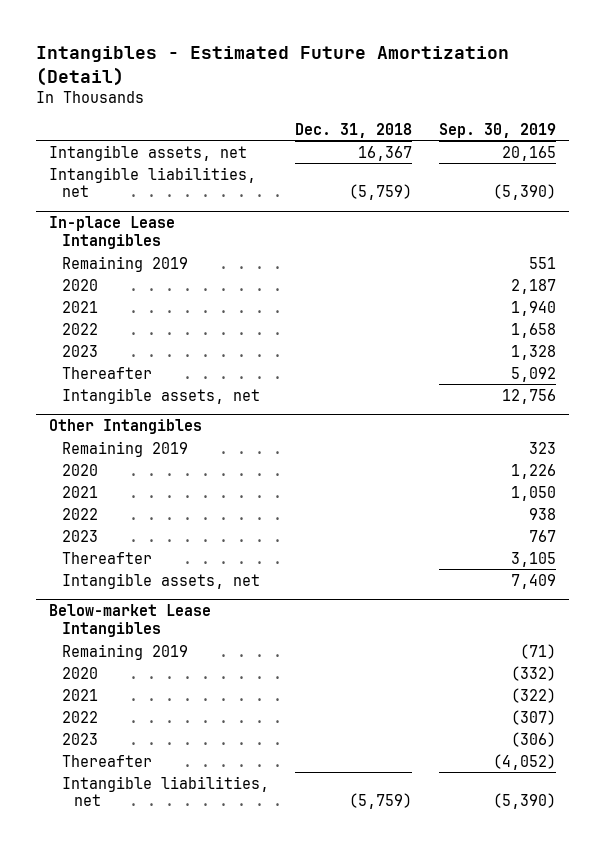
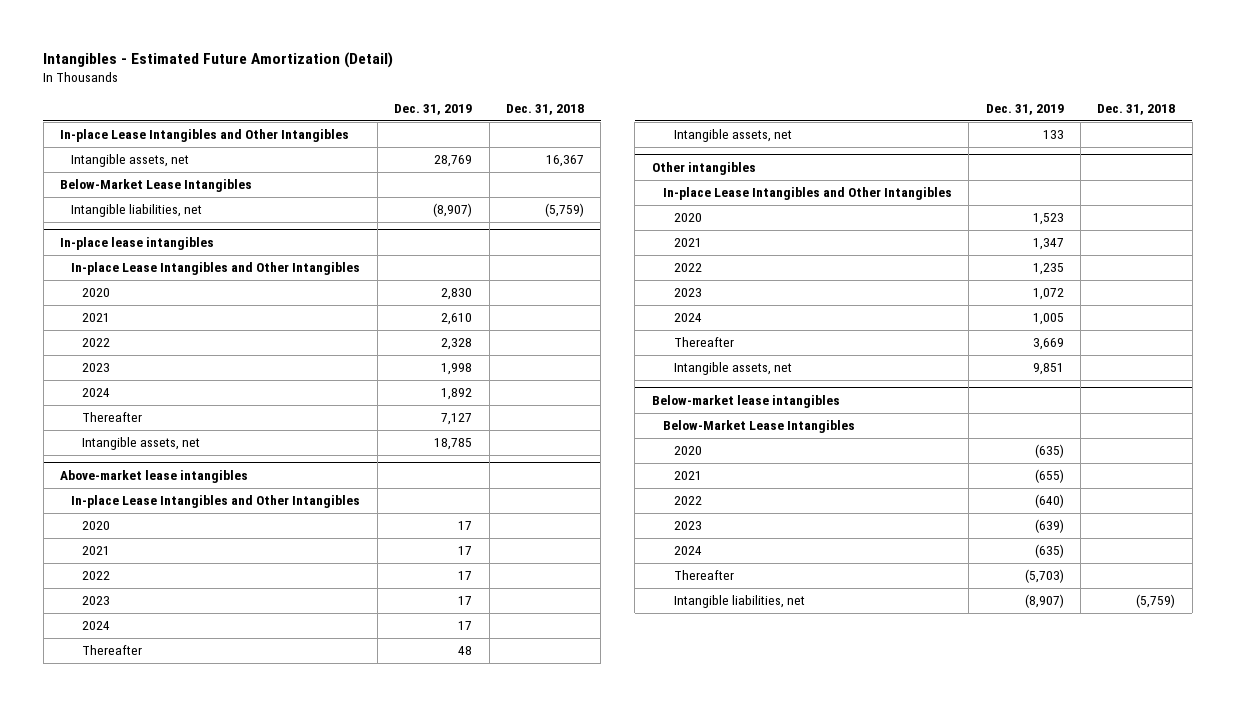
[438,122,556,138] Sep. 30, 2019 -> none
none -> [394,104,473,116] Dec. 31, 2019
none -> [59,129,349,143] In-place Lease Intangibles and Other Intangibles
none -> [59,179,252,193] Below-Market Lease Intangibles
[61,255,188,272] Remaining 2019 -> none
[49,216,176,250] In-place Lease Intangibles -> [59,237,214,251] In-place lease intangibles
none -> [71,262,361,276] In-place Lease Intangibles and Other Intangibles
none -> [82,388,111,398] 2024
[61,440,188,457] Remaining 2019 -> none
none -> [59,470,248,484] Above-market lease intangibles
none -> [71,495,361,509] In-place Lease Intangibles and Other Intangibles
none -> [82,521,111,531] 2020
none -> [82,546,111,556] 2021
none -> [82,571,111,581] 2022
none -> [82,596,111,606] 2023
none -> [82,621,111,631] 2024
none -> [82,645,143,656] Thereafter
none -> [674,129,793,143] Intangible assets, net
[49,419,203,435] Other Intangibles -> [651,162,756,176] Other intangibles
none -> [662,187,952,201] In-place Lease Intangibles and Other Intangibles
none -> [674,313,703,323] 2024
[61,643,188,660] Remaining 2019 -> none
[49,604,212,638] Below-market Lease Intangibles -> [651,395,840,409] Below-market lease intangibles
none -> [662,420,855,434] Below-Market Lease Intangibles
none -> [674,546,703,556] 2024

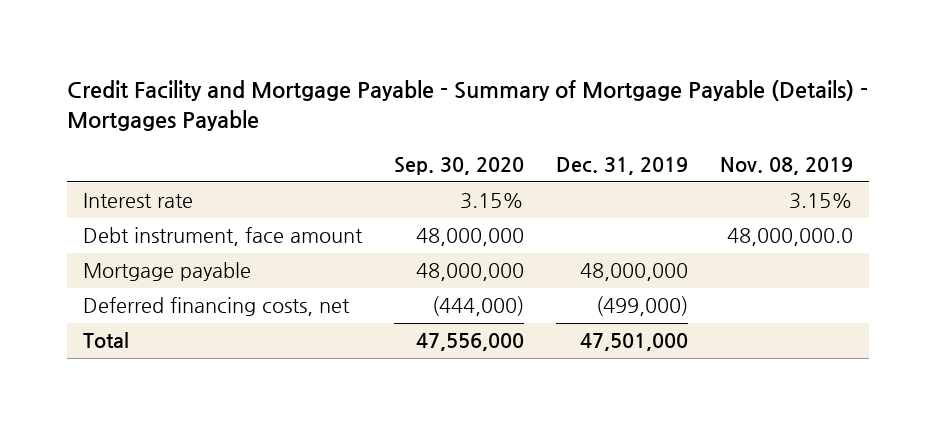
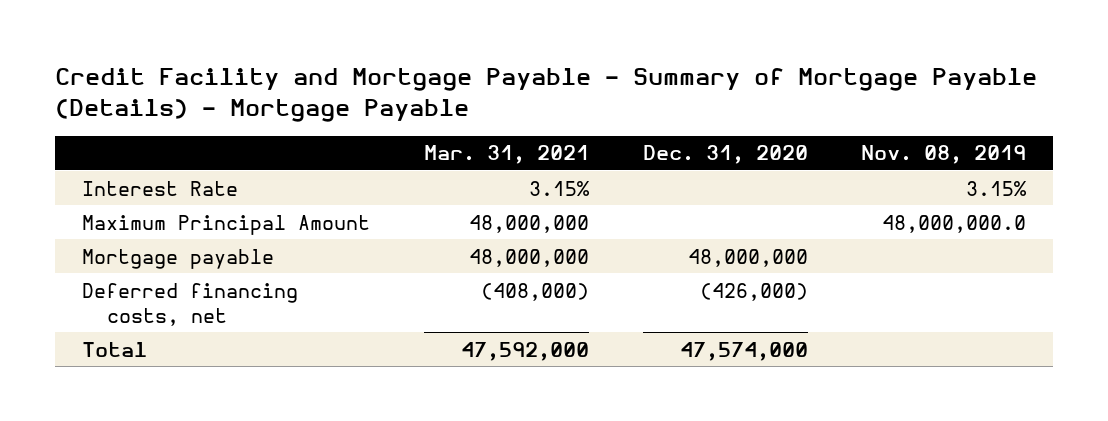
[67,80,869,132] Credit Facility and Mortgage Payable - Summary of Mortgage Payable (Details) - Mortgages Payable -> [54,68,1037,122] Credit Facility and Mortgage Payable - Summary of Mortgage Payable (Details) - Mortgage Payable
[394,156,525,175] Sep. 30, 2020 -> none
[556,156,689,175] Dec. 31, 2019 -> none
none -> [423,145,589,165] Mar. 31, 2021
none -> [642,145,808,165] Dec. 31, 2020
[83,193,194,209] Interest rate -> [81,180,238,196] Interest Rate
[83,227,364,247] Debt instrument, face amount -> [81,214,370,235] Maximum Principal Amount

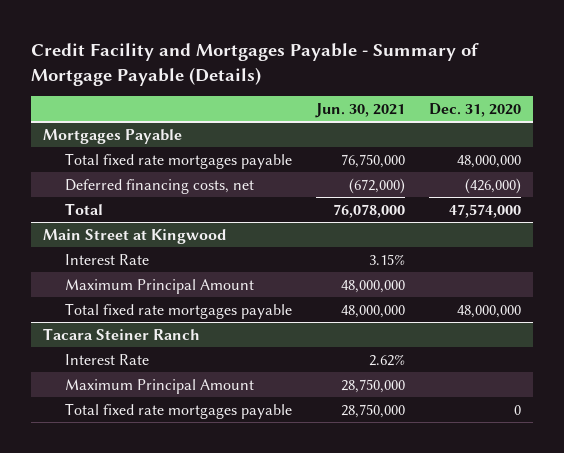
[54,68,1037,122] Credit Facility and Mortgage Payable - Summary of Mortgage Payable (Details) - Mortgage Payable -> [31,42,480,86] Credit Facility and Mortgages Payable - Summary of Mortgage Payable (Details)
[423,145,589,165] Mar. 31, 2021 -> none
[861,145,1027,165] Nov. 08, 2019 -> none
none -> [315,103,406,119] Jun. 30, 2021
[81,180,238,196] Interest Rate -> none
[81,214,370,235] Maximum Principal Amount -> none
none -> [43,128,183,144] Mortgages Payable
[81,248,274,269] Mortgage payable -> [65,152,293,169] Total fixed rate mortgages payable
none -> [43,228,227,244] Main Street at Kingwood
none -> [65,253,150,265] Interest Rate
none -> [65,278,255,294] Maximum Principal Amount
none -> [65,302,293,319] Total fixed rate mortgages payable
none -> [43,327,201,340] Tacara Steiner Ranch
none -> [65,353,150,365] Interest Rate
none -> [65,378,255,394] Maximum Principal Amount
none -> [65,402,293,419] Total fixed rate mortgages payable

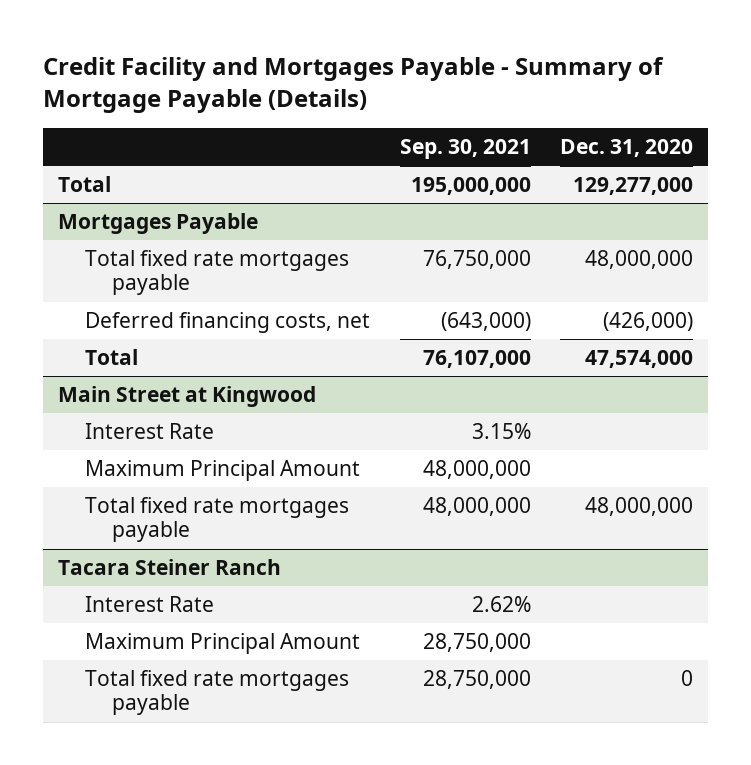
[315,103,406,119] Jun. 30, 2021 -> none
none -> [399,138,531,159] Sep. 30, 2021
none -> [57,176,111,193] Total

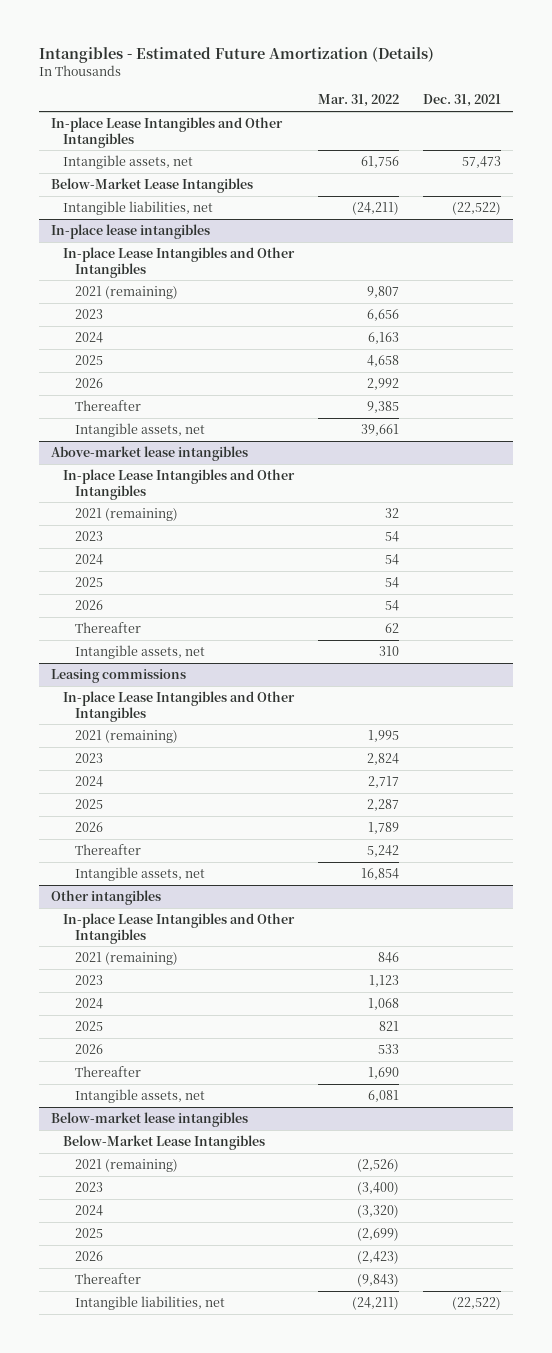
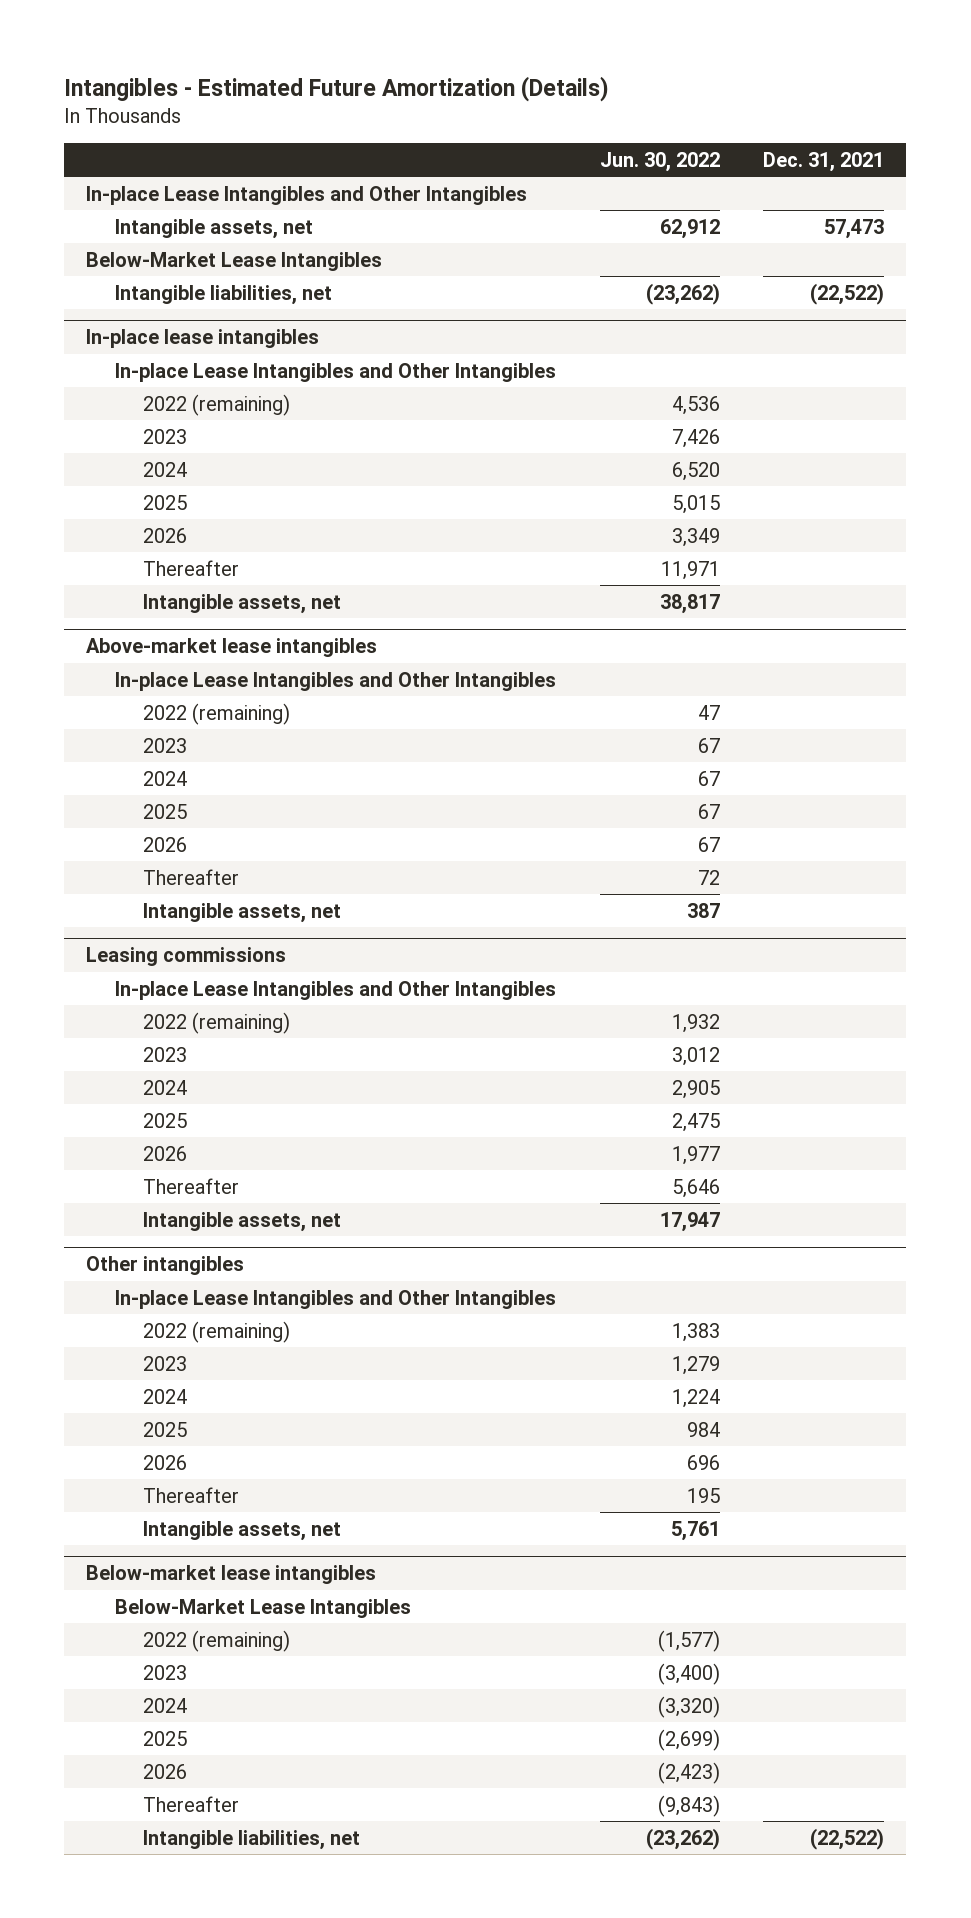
[318,94,400,108] Mar. 31, 2022 -> none
none -> [599,151,720,172] Jun. 30, 2022
[75,285,179,299] 2021 (remaining) -> [143,393,291,416] 2022 (remaining)
[75,507,179,521] 2021 (remaining) -> [143,702,291,725] 2022 (remaining)
[75,729,179,743] 2021 (remaining) -> [143,1011,291,1034] 2022 (remaining)
[75,951,179,965] 2021 (remaining) -> [143,1320,291,1343] 2022 (remaining)
[75,1158,179,1172] 2021 (remaining) -> [143,1629,291,1652] 2022 (remaining)

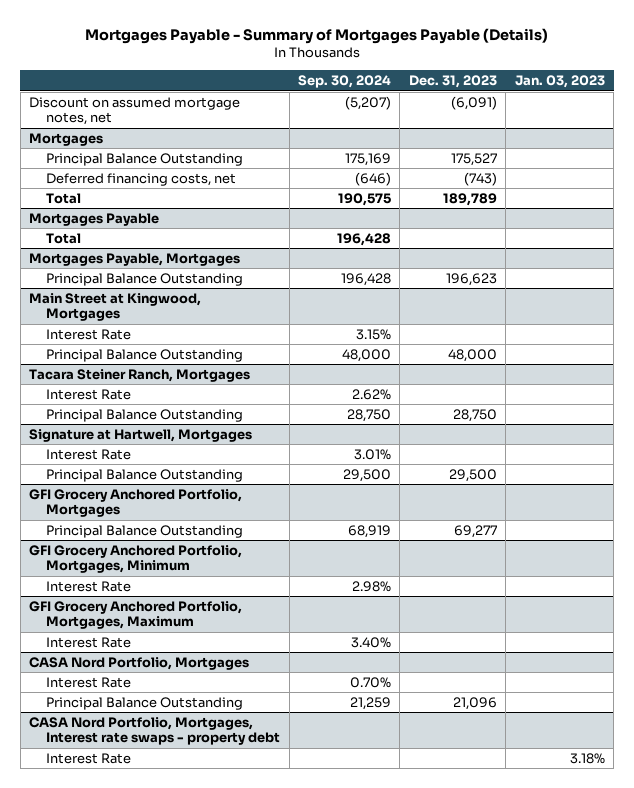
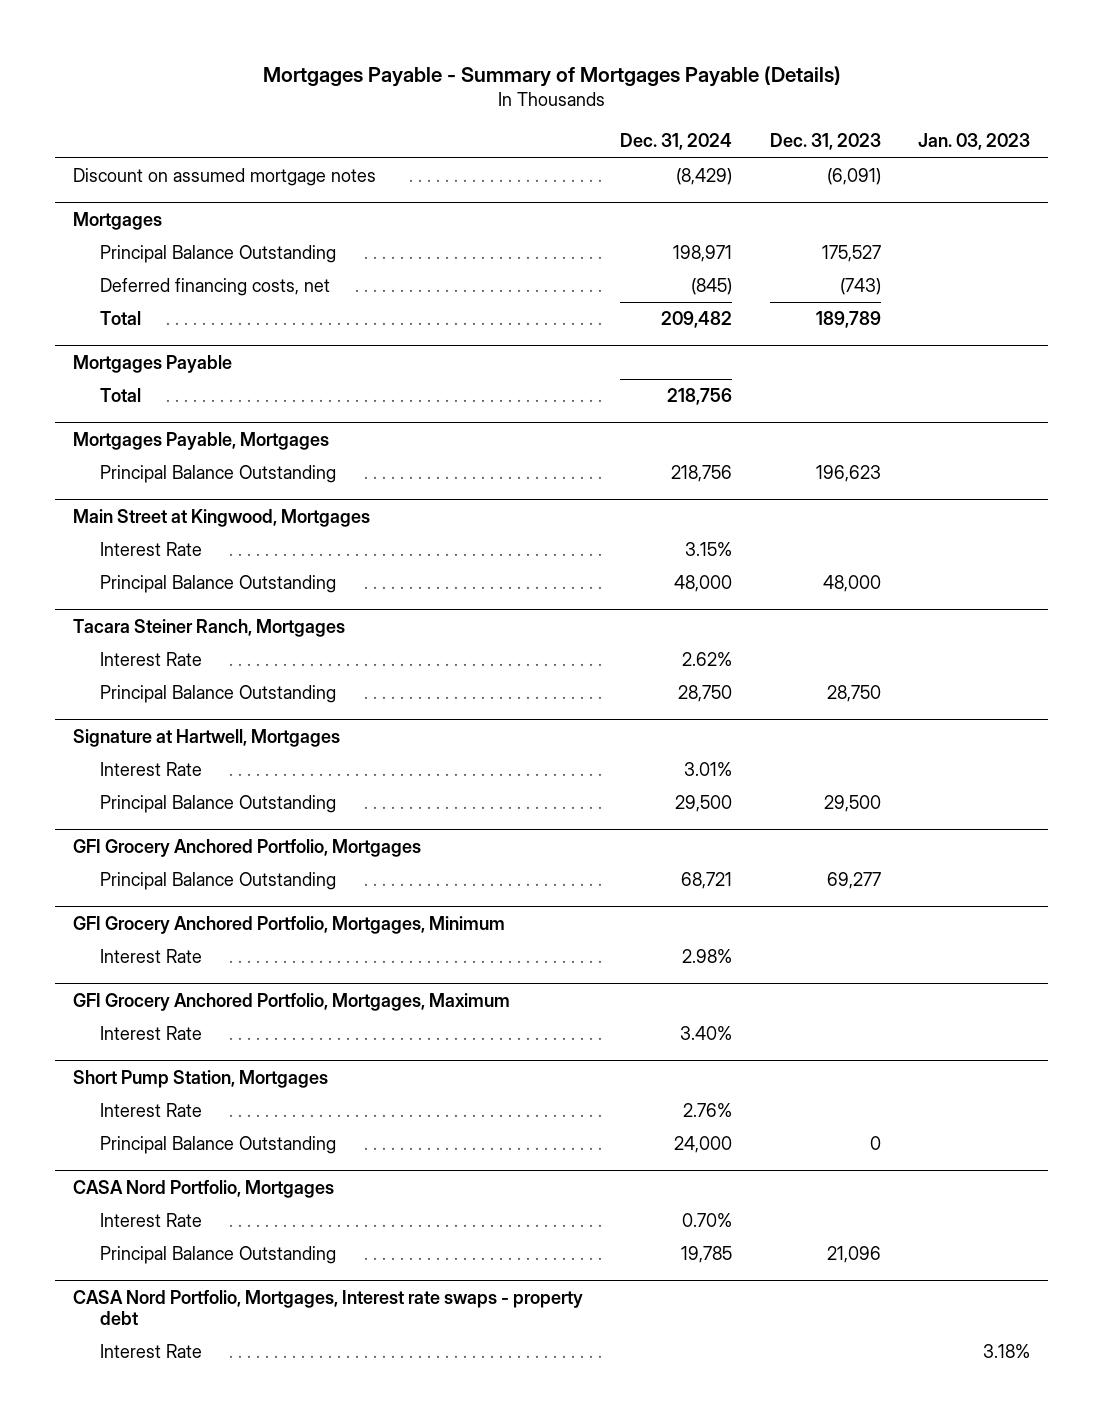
[297,75,391,89] Sep. 30, 2024 -> none
none -> [620,133,733,151] Dec. 31, 2024
[29,96,241,126] Discount on assumed mortgage notes, net -> [73,168,377,187] Discount on assumed mortgage notes
none -> [73,1069,329,1088] Short Pump Station, Mortgages
none -> [99,1103,202,1118] Interest Rate
none -> [99,1136,336,1155] Principal Balance Outstanding

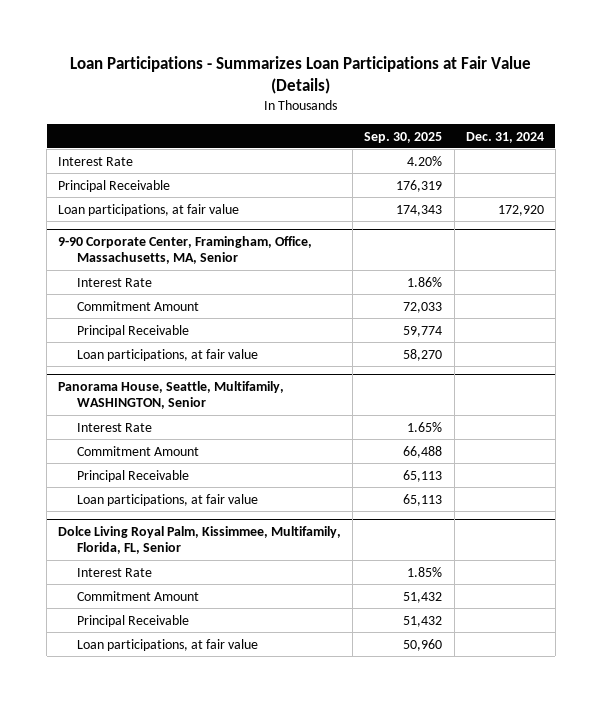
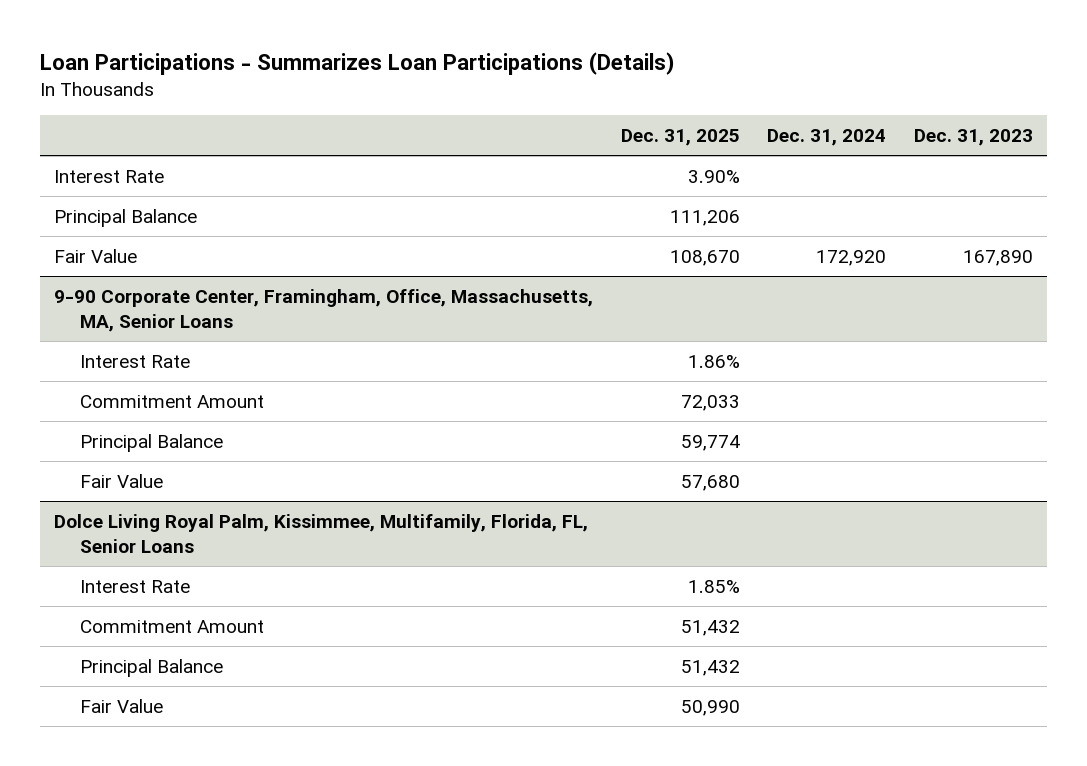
[69,55,531,94] Loan Participations - Summarizes Loan Participations at Fair Value (Details) -> [40,52,676,76] Loan Participations - Summarizes Loan Participations (Details)
[364,131,443,143] Sep. 30, 2025 -> none
none -> [620,129,740,147] Dec. 31, 2025
none -> [914,129,1034,147] Dec. 31, 2023
[58,179,171,192] Principal Receivable -> [54,208,198,227] Principal Balance
[58,203,240,216] Loan participations, at fair value -> [54,248,138,263] Fair Value
[58,235,313,265] 9-90 Corporate Center, Framingham, Office, Massachusetts, MA, Senior -> [54,288,594,332] 9-90 Corporate Center, Framingham, Office, Massachusetts, MA, Senior Loans
[58,380,285,410] Panorama House, Seattle, Multifamily, WASHINGTON, Senior -> none
[77,422,153,432] Interest Rate -> none
[77,445,200,456] Commitment Amount -> none
[77,469,190,482] Principal Receivable -> none
[77,493,259,506] Loan participations, at fair value -> none
[77,324,190,337] Principal Receivable -> [79,433,223,452] Principal Balance
[77,348,259,361] Loan participations, at fair value -> [79,473,163,488] Fair Value
[58,525,342,555] Dolce Living Royal Palm, Kissimmee, Multifamily, Florida, FL, Senior -> [54,513,589,553] Dolce Living Royal Palm, Kissimmee, Multifamily, Florida, FL, Senior Loans
[77,614,190,627] Principal Receivable -> [79,658,223,677] Principal Balance
[77,638,259,651] Loan participations, at fair value -> [79,698,163,713] Fair Value

